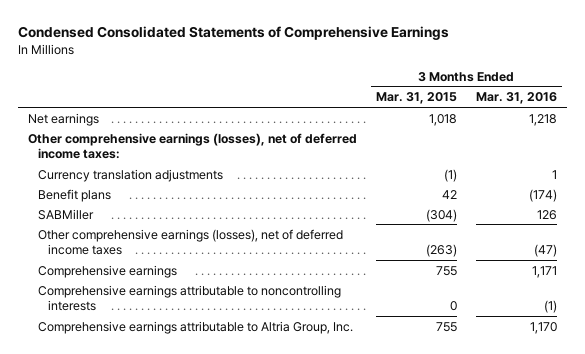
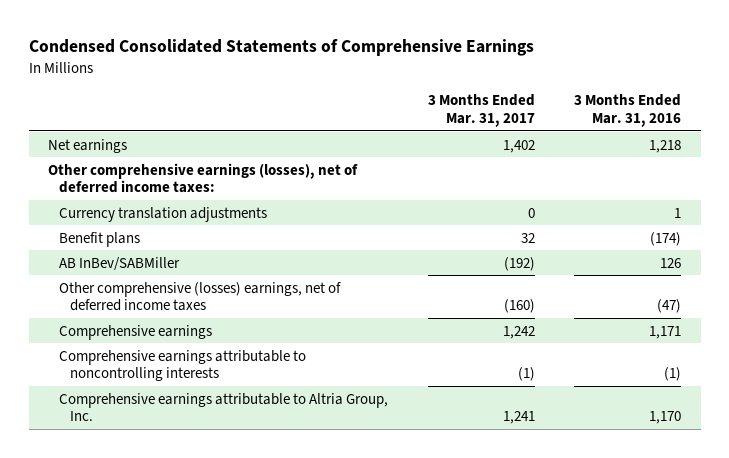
[375,92,457,105] Mar. 31, 2015 -> none
none -> [427,94,535,128] 3 Months Ended Mar. 31, 2017
[38,208,95,220] SABMiller -> [59,256,181,271] AB InBev/SABMiller
[38,228,344,255] Other comprehensive earnings (losses), net of deferred income taxes -> [59,281,342,312] Other comprehensive (losses) earnings, net of deferred income taxes

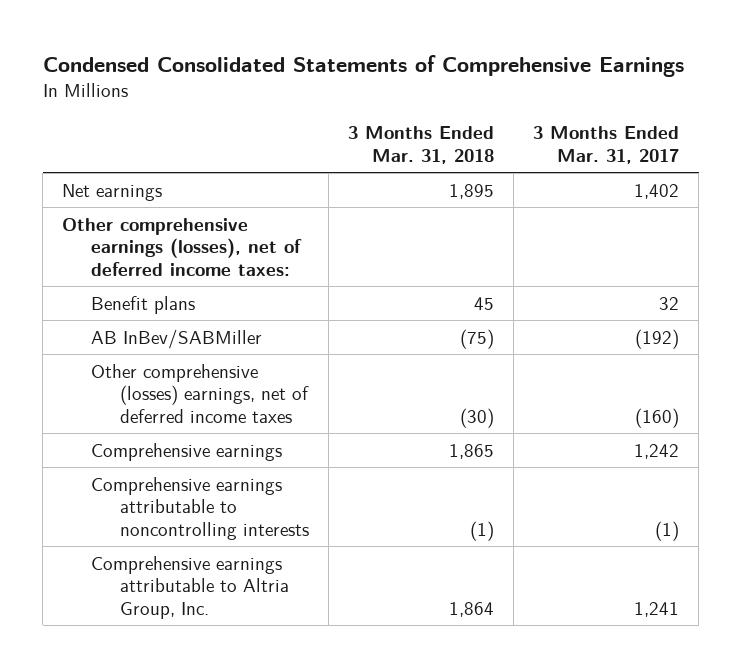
[574,94,682,128] 3 Months Ended Mar. 31, 2016 -> none
none -> [348,125,495,164] 3 Months Ended Mar. 31, 2018
[59,206,268,222] Currency translation adjustments -> none

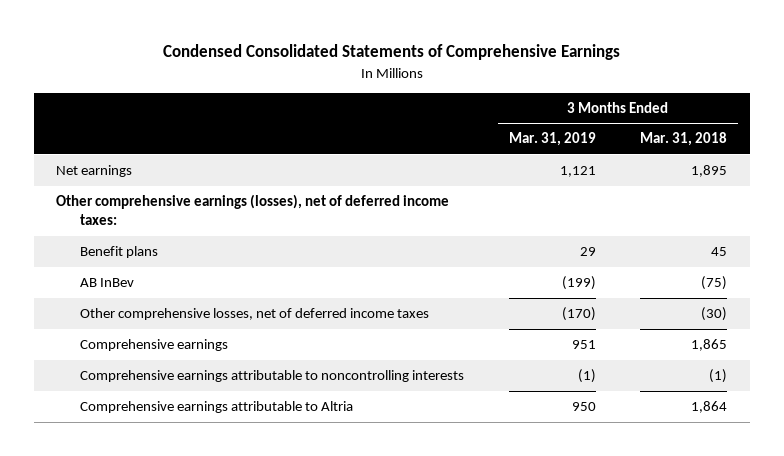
[533,125,680,164] 3 Months Ended Mar. 31, 2017 -> none
none -> [508,132,596,147] Mar. 31, 2019
[91,328,263,349] AB InBev/SABMiller -> [80,278,135,288] AB InBev
[91,363,310,423] Other comprehensive (losses) earnings, net of deferred income taxes -> [80,308,430,321] Other comprehensive losses, net of deferred income taxes
[91,555,290,619] Comprehensive earnings attributable to Altria Group, Inc. -> [80,401,354,414] Comprehensive earnings attributable to Altria

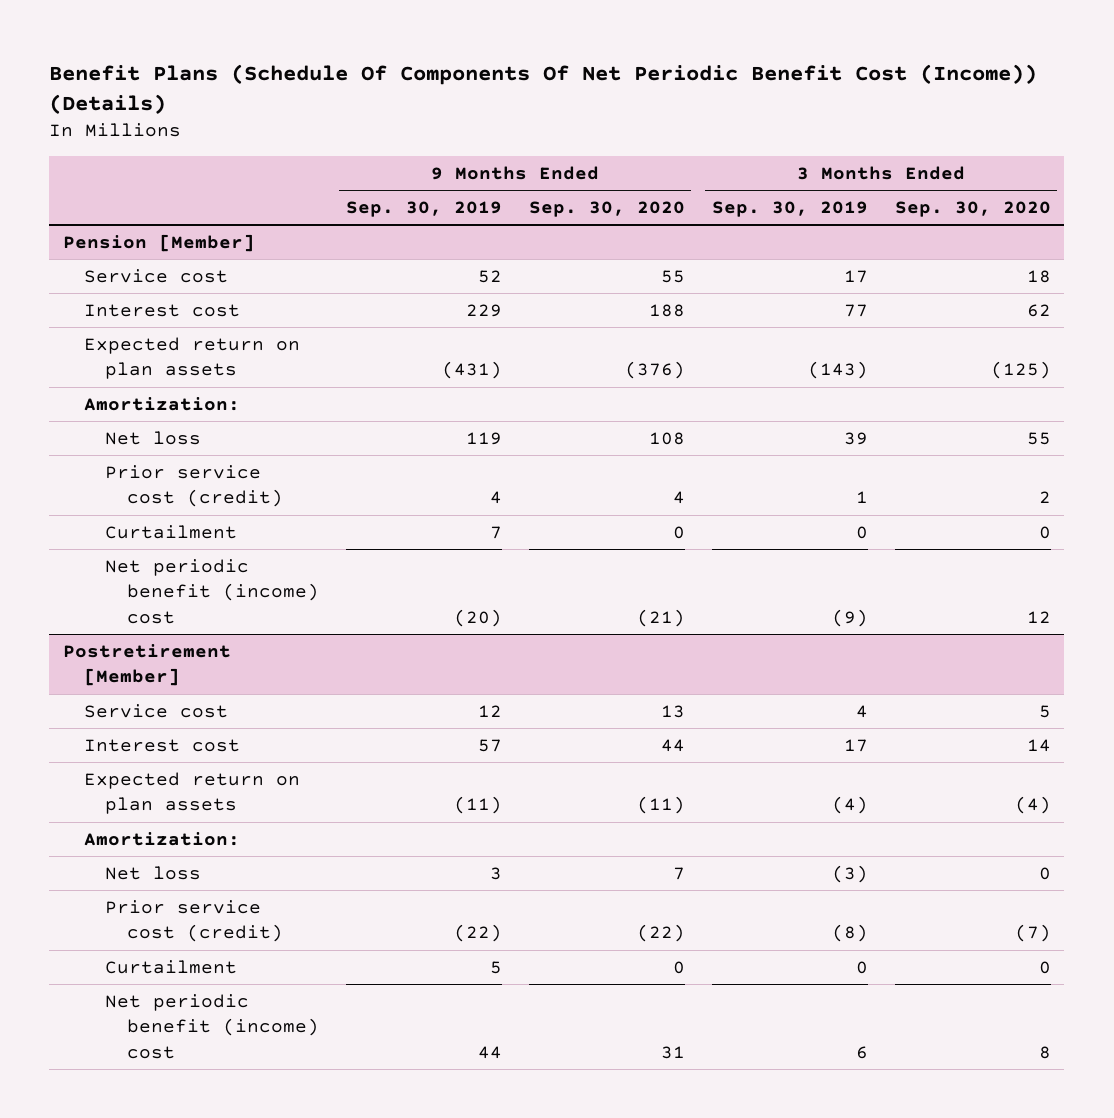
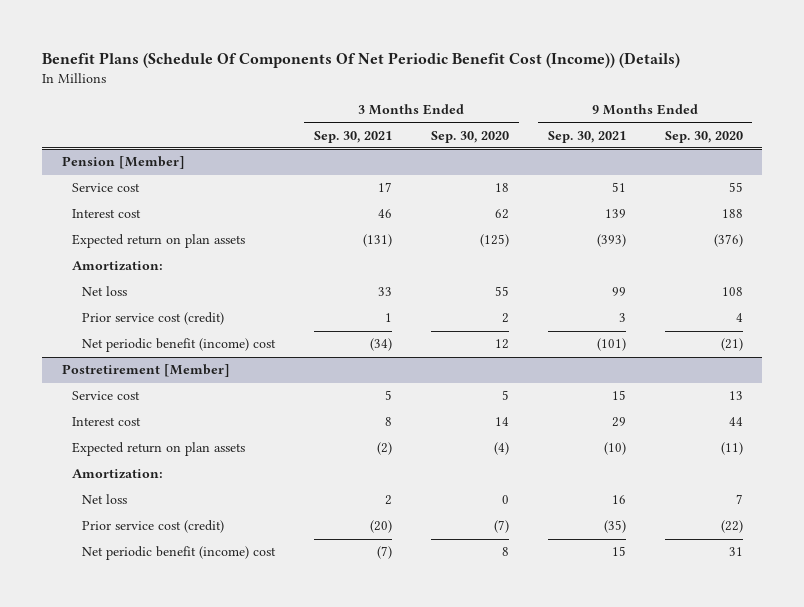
[345,200,502,217] Sep. 30, 2019 -> none
[711,200,868,217] Sep. 30, 2019 -> none
none -> [313,130,392,143] Sep. 30, 2021
none -> [547,130,626,143] Sep. 30, 2021
[105,524,238,539] Curtailment -> none
[105,959,238,974] Curtailment -> none

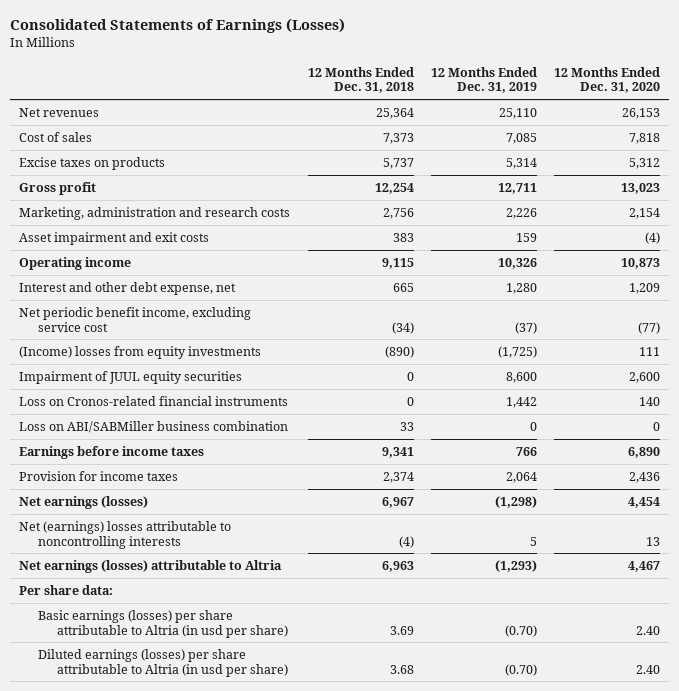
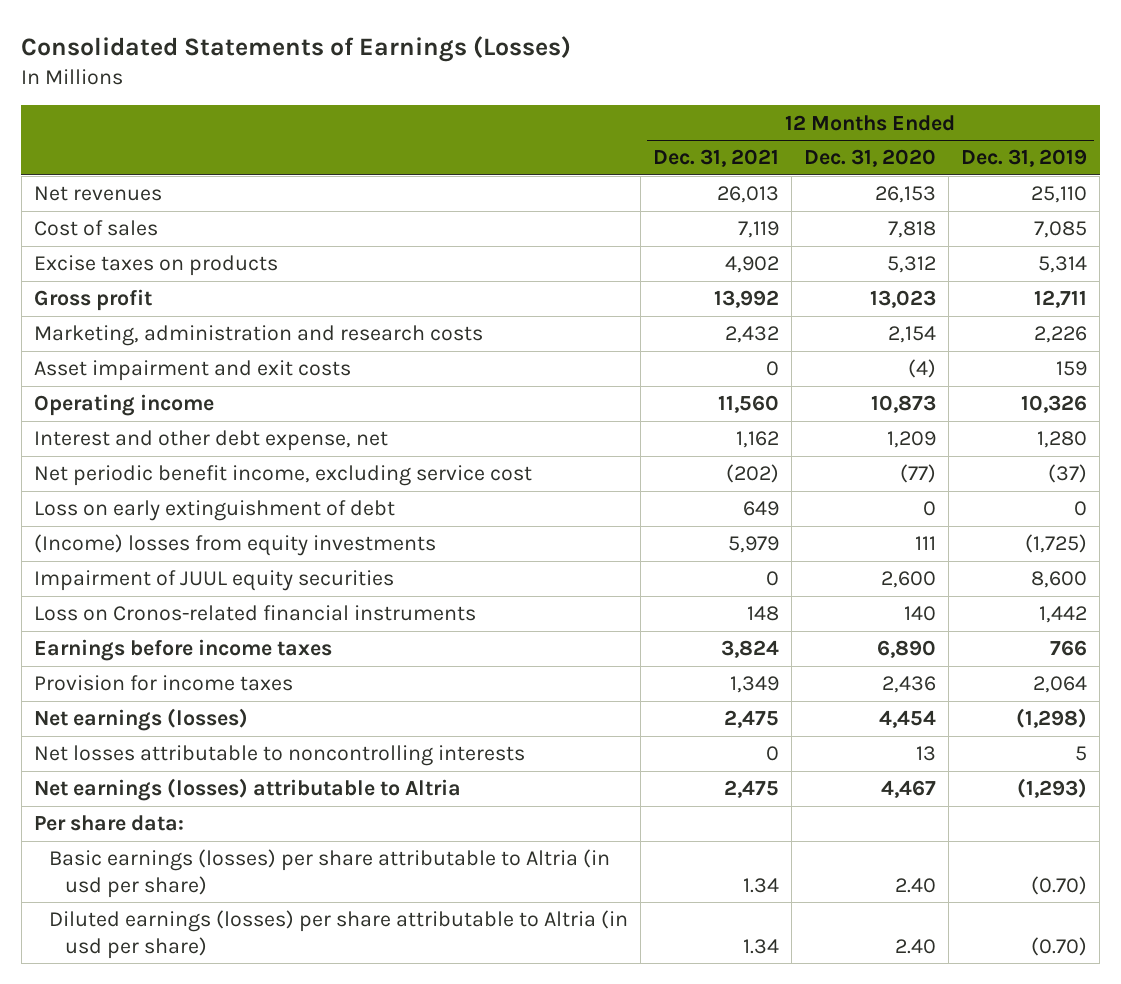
[307,66,414,94] 12 Months Ended Dec. 31, 2018 -> none
none -> [653,149,780,168] Dec. 31, 2021
none -> [33,500,395,522] Loss on early extinguishment of debt
[19,420,289,433] Loss on ABI/SABMiller business combination -> none
[19,520,232,549] Net (earnings) losses attributable to noncontrolling interests -> [33,745,525,767] Net losses attributable to noncontrolling interests

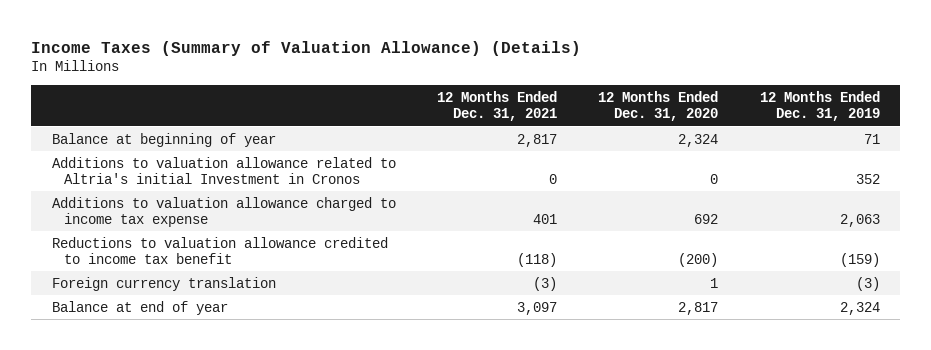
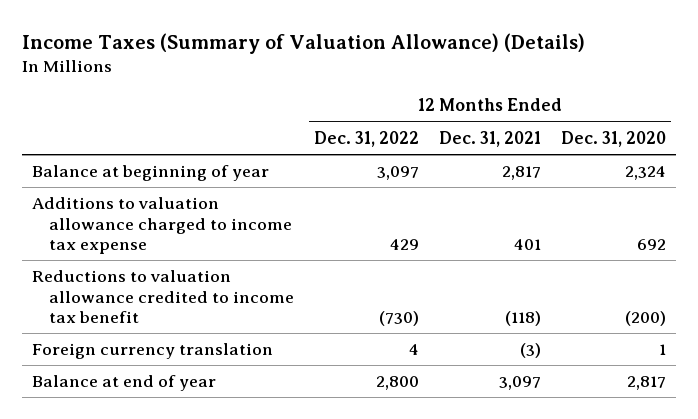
[759,90,880,122] 12 Months Ended Dec. 31, 2019 -> none
none -> [314,130,420,147] Dec. 31, 2022
[51,156,396,184] Additions to valuation allowance related to Altria's initial Investment in Cronos -> none

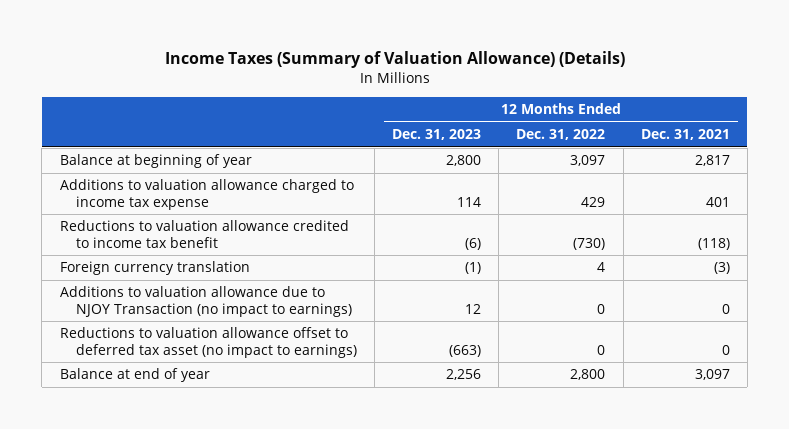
[561,130,667,147] Dec. 31, 2020 -> none
none -> [392,129,482,141] Dec. 31, 2023
none -> [59,286,353,317] Additions to valuation allowance due to NJOY Transaction (no impact to earnings)
none -> [59,327,358,358] Reductions to valuation allowance offset to deferred tax asset (no impact to earnings)

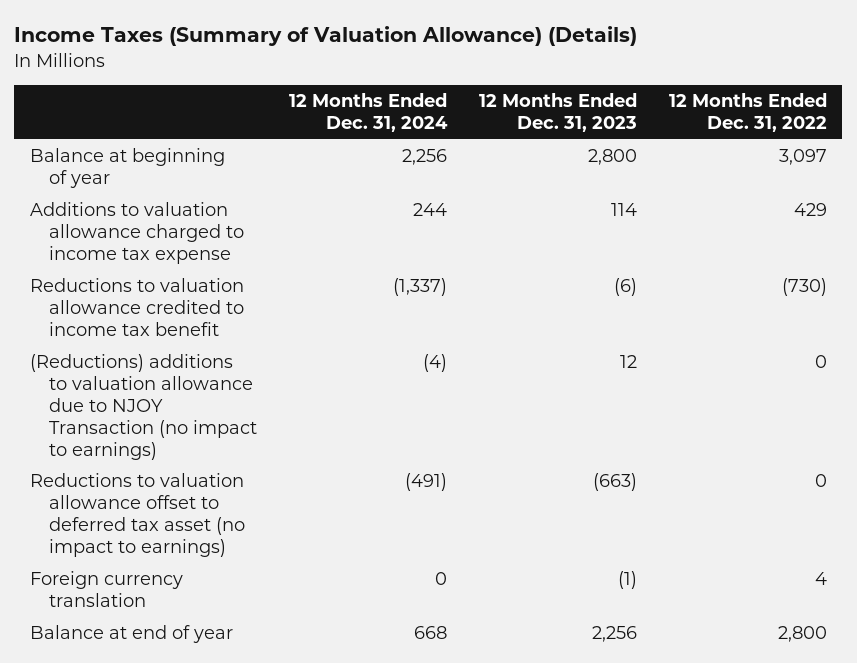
[640,129,730,141] Dec. 31, 2021 -> none
none -> [289,92,449,132] 12 Months Ended Dec. 31, 2024
[59,286,353,317] Additions to valuation allowance due to NJOY Transaction (no impact to earnings) -> [30,354,258,460] (Reductions) additions to valuation allowance due to NJOY Transaction (no impact to earnings)
[59,261,250,276] Foreign currency translation -> [30,571,184,608] Foreign currency translation

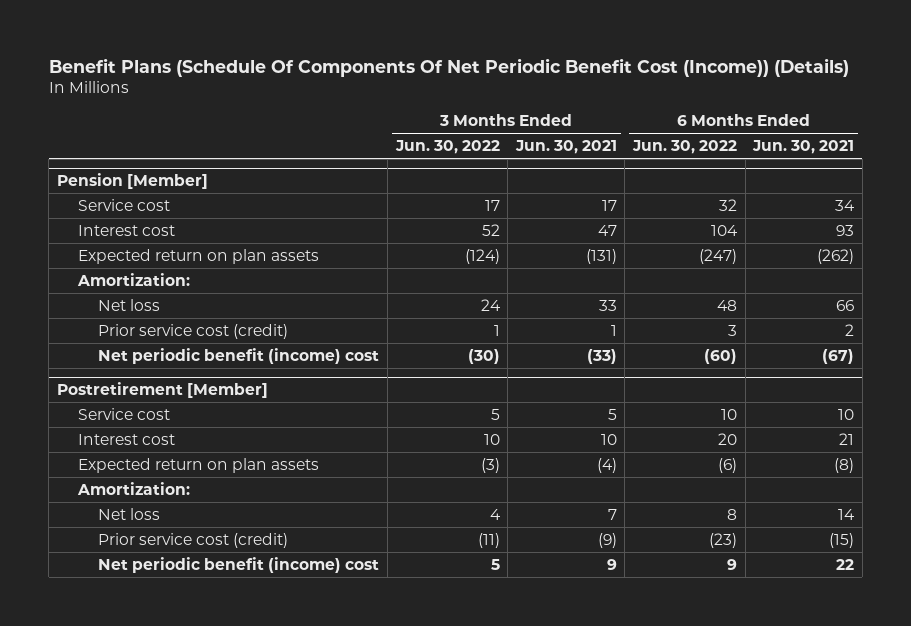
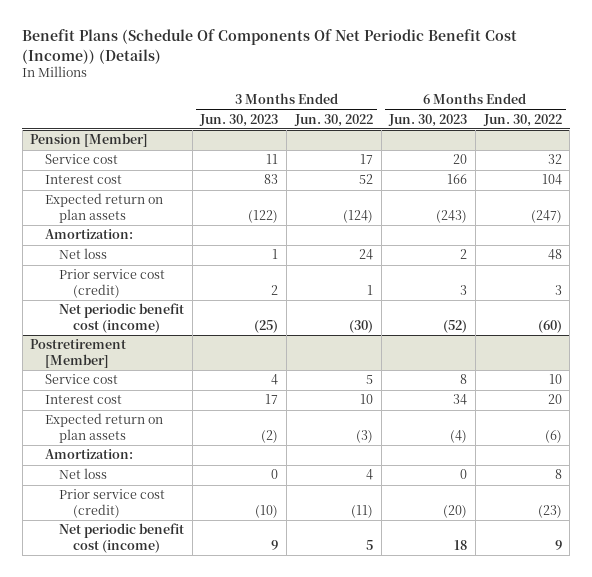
[514,140,617,155] Jun. 30, 2021 -> none
[752,140,855,155] Jun. 30, 2021 -> none
none -> [199,113,279,127] Jun. 30, 2023
none -> [388,113,468,127] Jun. 30, 2023
[98,347,380,364] Net periodic benefit (income) cost -> [59,303,185,333] Net periodic benefit cost (income)
[98,556,380,573] Net periodic benefit (income) cost -> [59,523,185,553] Net periodic benefit cost (income)

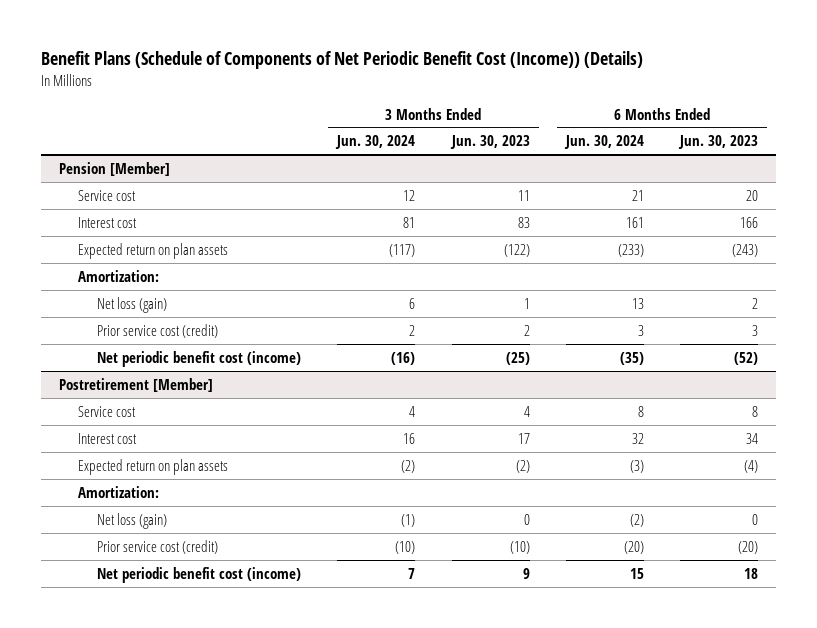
[22,29,518,64] Benefit Plans (Schedule Of Components Of Net Periodic Benefit Cost (Income)) (Details) -> [41,50,644,69] Benefit Plans (Schedule of Components of Net Periodic Benefit Cost (Income)) (Details)
[293,113,373,127] Jun. 30, 2022 -> none
[482,113,562,127] Jun. 30, 2022 -> none
none -> [335,135,416,150] Jun. 30, 2024
none -> [563,135,644,150] Jun. 30, 2024
[59,248,108,260] Net loss -> [97,296,168,313] Net loss (gain)
[59,468,108,480] Net loss -> [97,512,168,529] Net loss (gain)

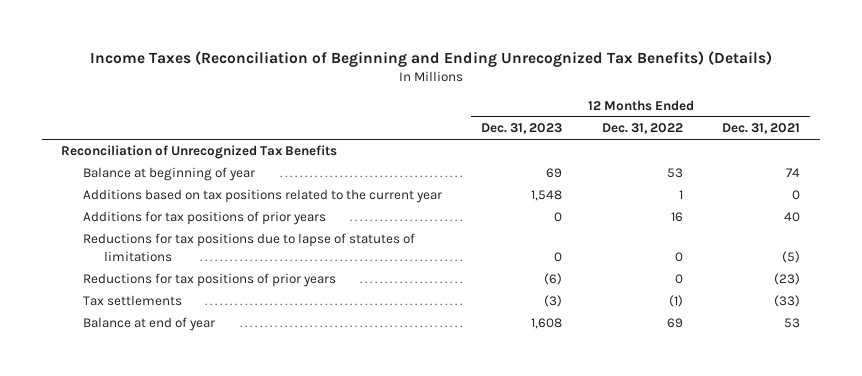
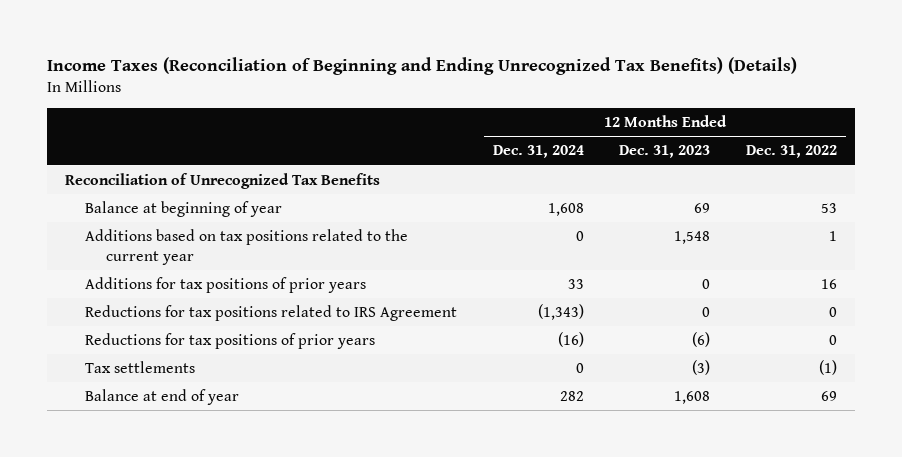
[722,123,801,135] Dec. 31, 2021 -> none
none -> [492,145,584,159] Dec. 31, 2024
[82,233,415,262] Reductions for tax positions due to lapse of statutes of limitations -> [85,305,458,322] Reductions for tax positions related to IRS Agreement

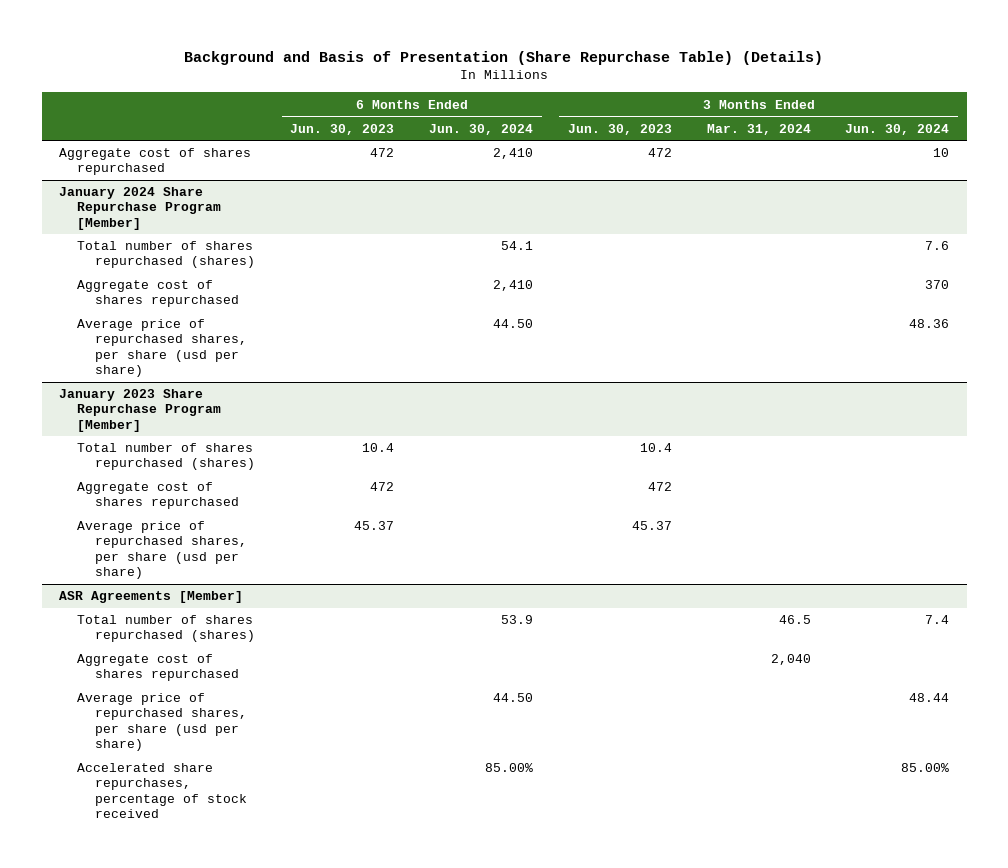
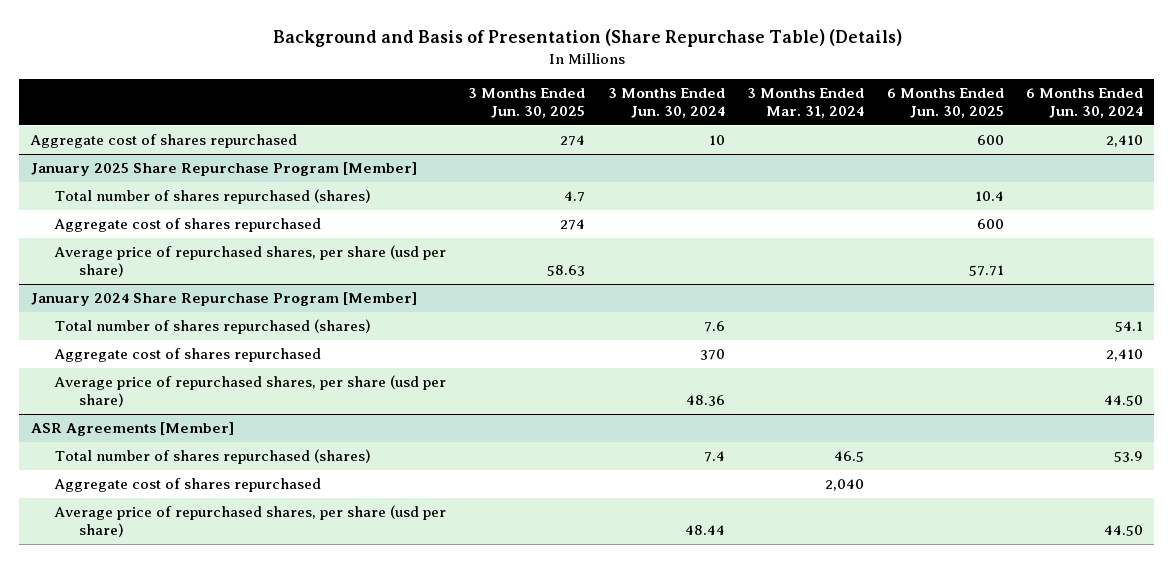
[290,123,395,135] Jun. 30, 2023 -> none
[567,123,672,135] Jun. 30, 2023 -> none
none -> [468,87,586,119] 3 Months Ended Jun. 30, 2025
none -> [886,87,1004,119] 6 Months Ended Jun. 30, 2025
none -> [30,162,417,177] January 2025 Share Repurchase Program [Member]
none -> [54,189,371,205] Total number of shares repurchased (shares)
none -> [53,218,321,233] Aggregate cost of shares repurchased
none -> [53,245,446,278] Average price of repurchased shares, per share (usd per share)
[58,389,222,432] January 2023 Share Repurchase Program [Member] -> none
[77,443,256,471] Total number of shares repurchased (shares) -> none
[77,482,240,510] Aggregate cost of shares repurchased -> none
[77,521,248,579] Average price of repurchased shares, per share (usd per share) -> none
[77,763,248,818] Accelerated share repurchases, percentage of stock received -> none

